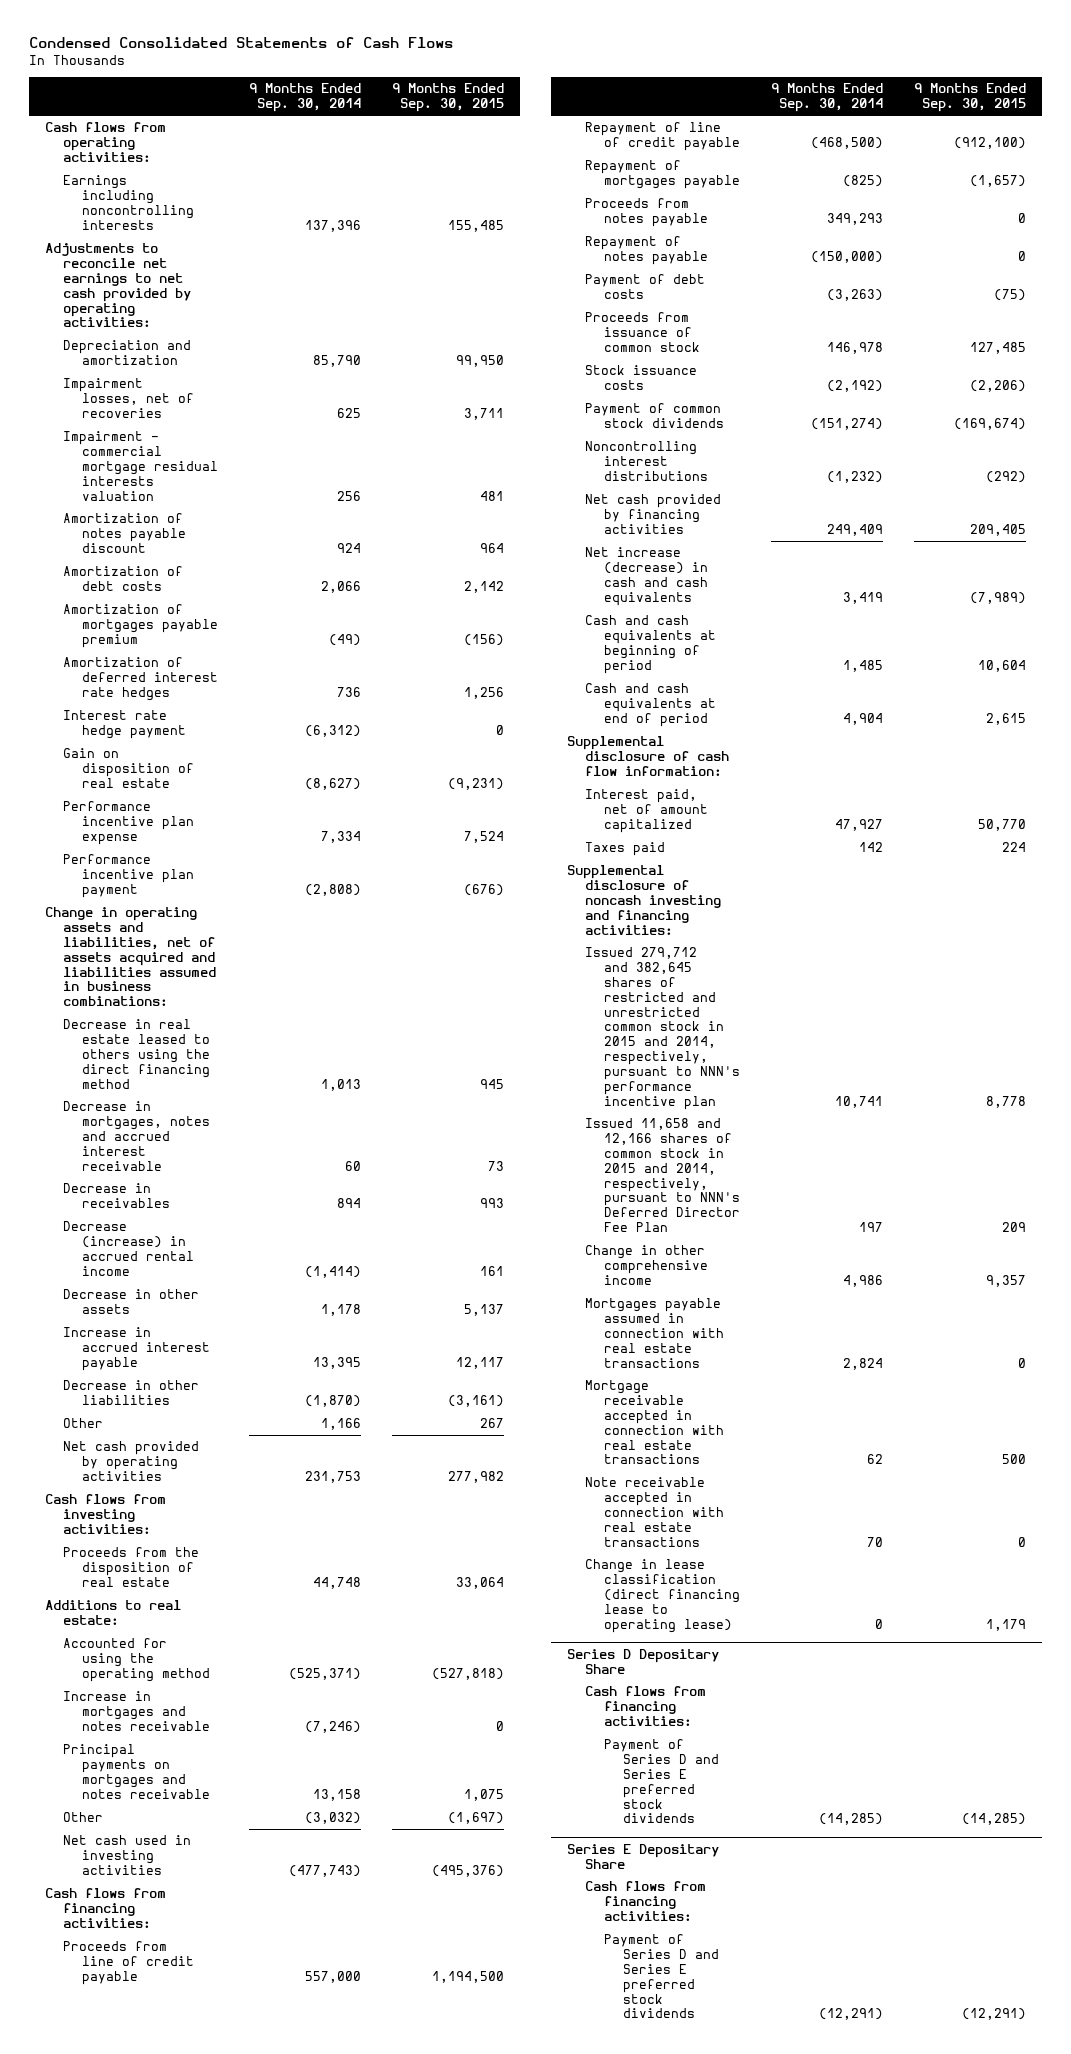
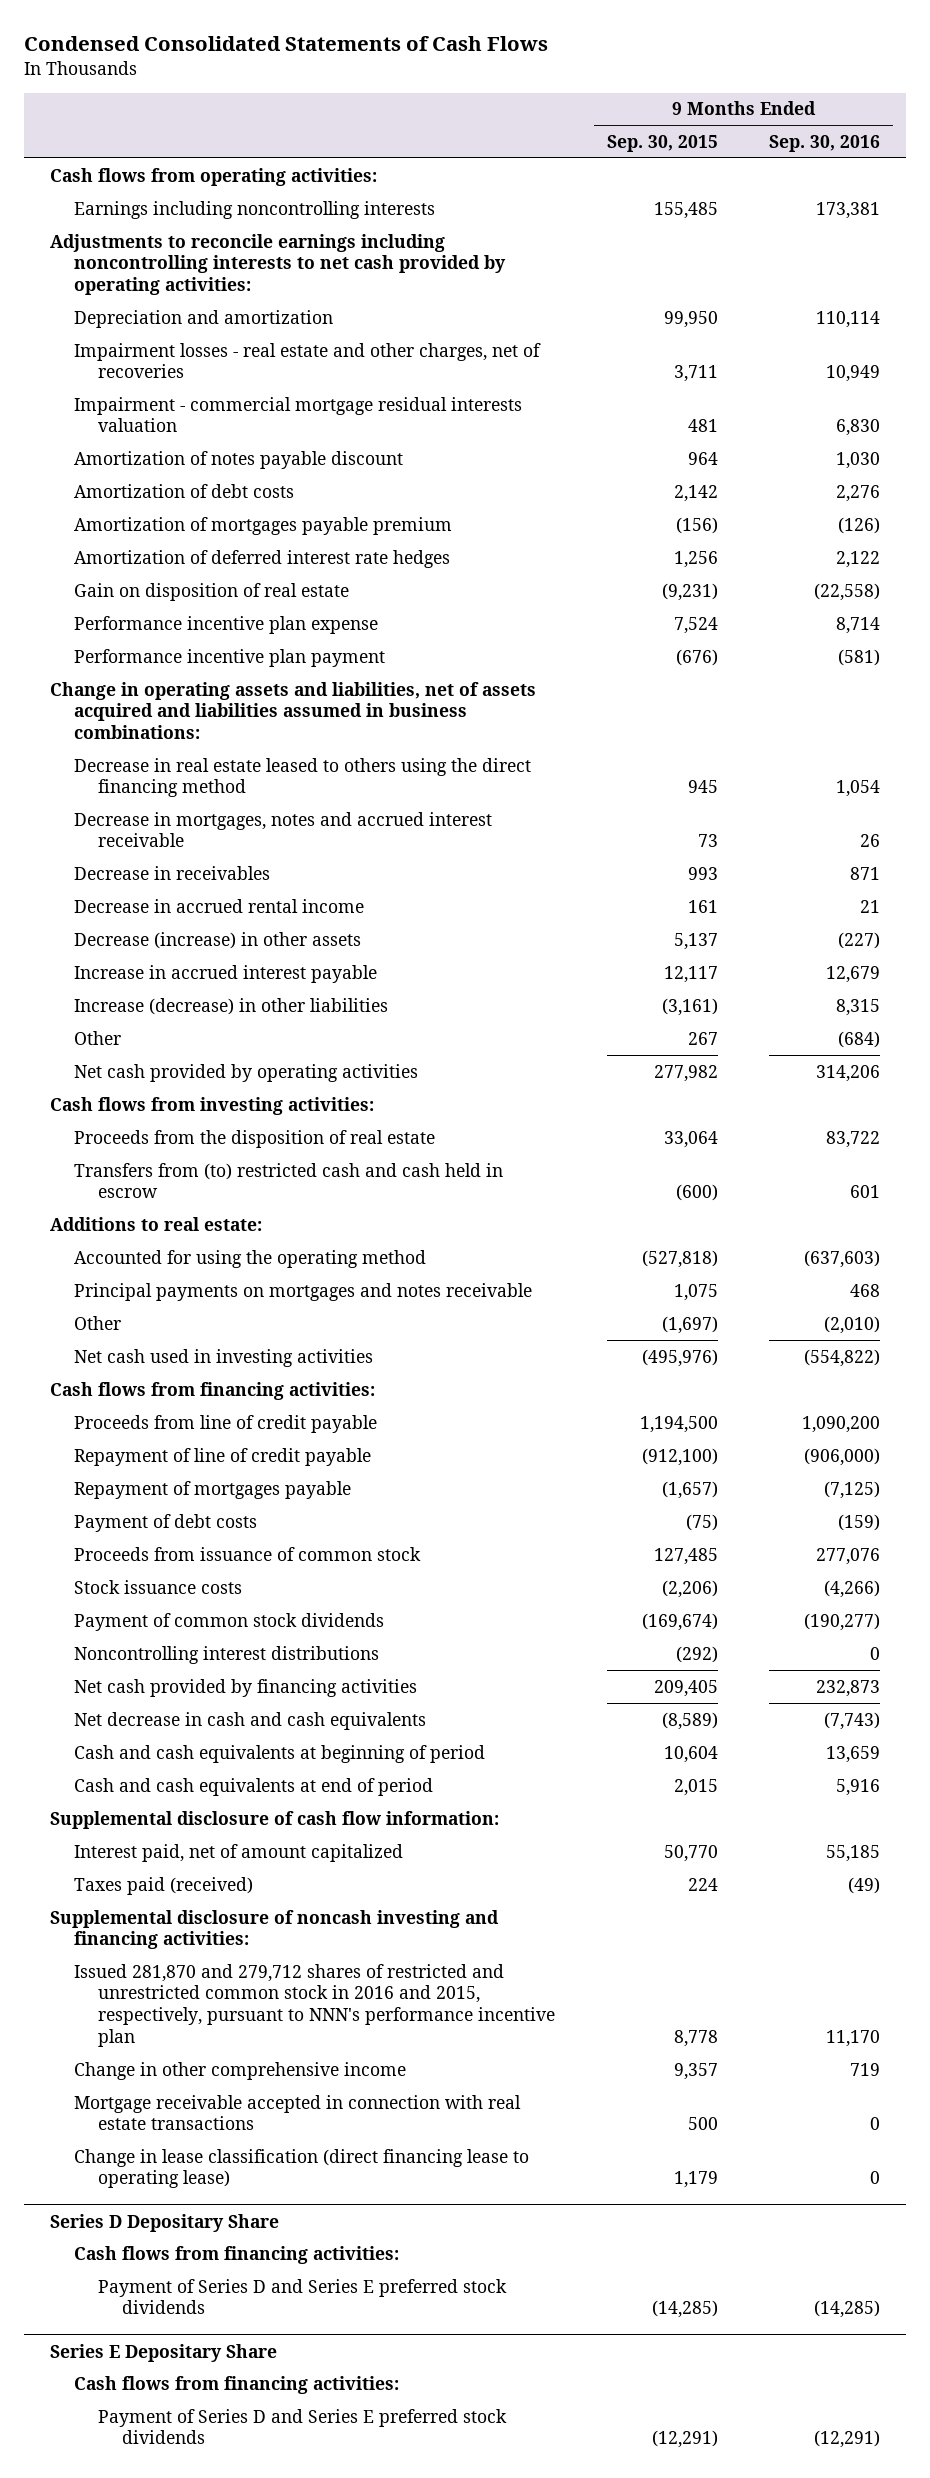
[249,83,362,113] 9 Months Ended Sep. 30, 2014 -> none
none -> [769,134,881,152] Sep. 30, 2016
[44,243,192,328] Adjustments to reconcile net earnings to net cash provided by operating activities: -> [49,233,506,296] Adjustments to reconcile earnings including noncontrolling interests to net cash provided by operating activities:
[63,378,194,418] Impairment losses, net of recoveries -> [73,342,541,379] Impairment losses - real estate and other charges, net of recoveries
[63,710,186,740] Interest rate hedge payment -> none
[63,1221,194,1276] Decrease (increase) in accrued rental income -> [73,898,364,913] Decrease in accrued rental income
[63,1289,200,1315] Decrease in other assets -> [73,931,361,949] Decrease (increase) in other assets
[63,1380,200,1406] Decrease in other liabilities -> [73,997,388,1015] Increase (decrease) in other liabilities
none -> [73,1162,503,1199] Transfers from (to) restricted cash and cash held in escrow
[63,1691,210,1731] Increase in mortgages and notes receivable -> none
[432,1864,505,1877] (495,376) -> [641,1348,718,1367] (495,976)
[585,198,708,228] Proceeds from notes payable -> none
[585,236,708,266] Repayment of notes payable -> none
[585,547,708,606] Net increase (decrease) in cash and cash equivalents -> [73,1711,426,1730] Net decrease in cash and cash equivalents
[970,591,1027,604] (7,989) -> [661,1711,718,1730] (8,589)
[986,712,1027,725] 2,615 -> [673,1778,718,1796] 2,015
[585,842,666,857] Taxes paid -> [73,1876,253,1895] Taxes paid (received)
[585,1118,740,1233] Issued 11,658 and 12,166 shares of common stock in 2015 and 2014, respectively, pursuant to NNN's Deferred Director Fee Plan -> none
[585,947,740,1110] Issued 279,712 and 382,645 shares of restricted and unrestricted common stock in 2015 and 2014, respectively, pursuant to NNN's performance incentive plan -> [73,1963,555,2048] Issued 281,870 and 279,712 shares of restricted and unrestricted common stock in 2016 and 2015, respectively, pursuant to NNN's performance incentive plan
[585,1298,724,1368] Mortgages payable assumed in connection with real estate transactions -> none
[585,1477,724,1547] Note receivable accepted in connection with real estate transactions -> none

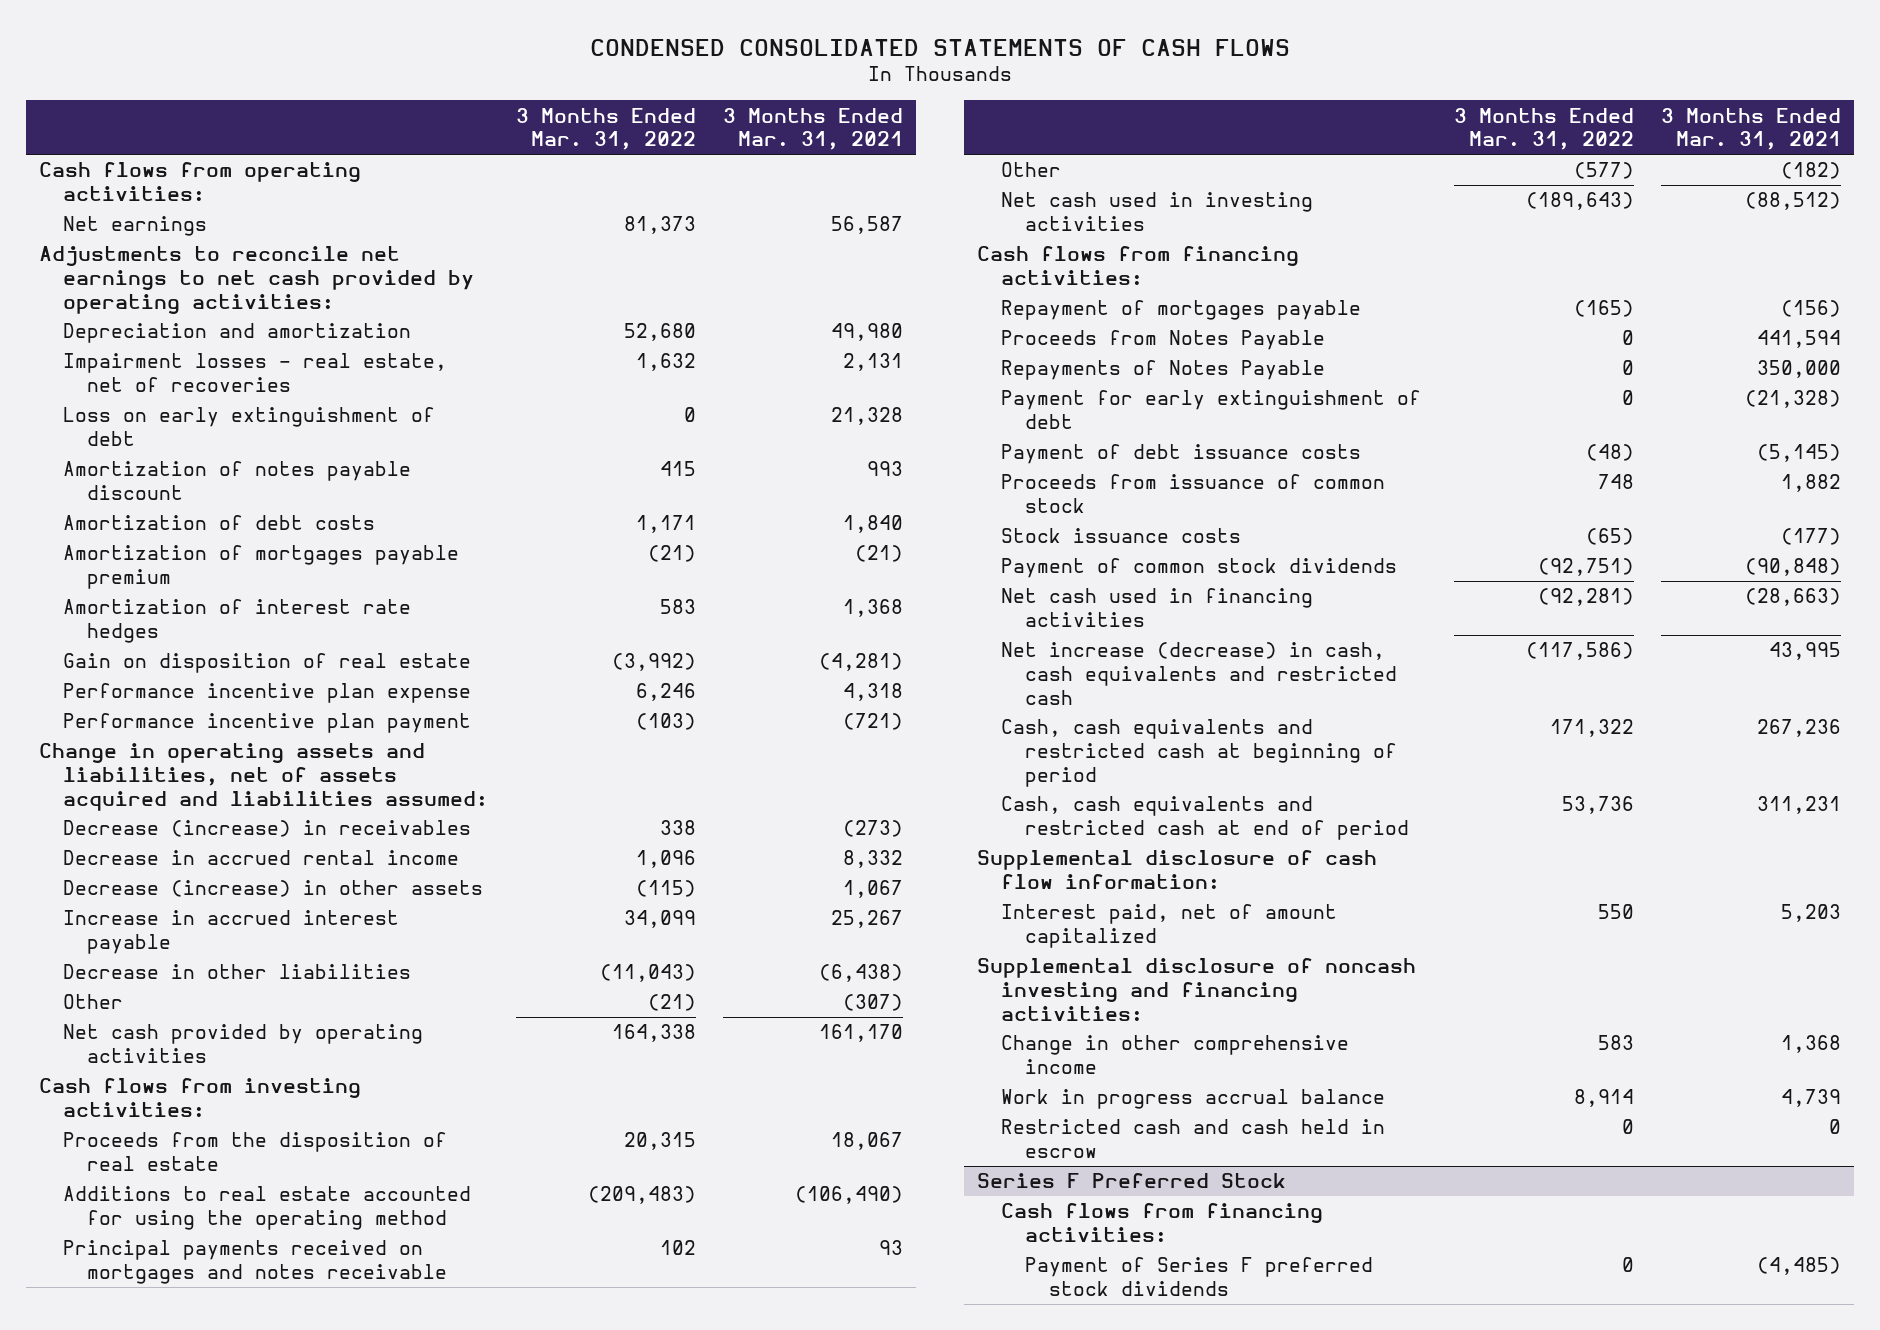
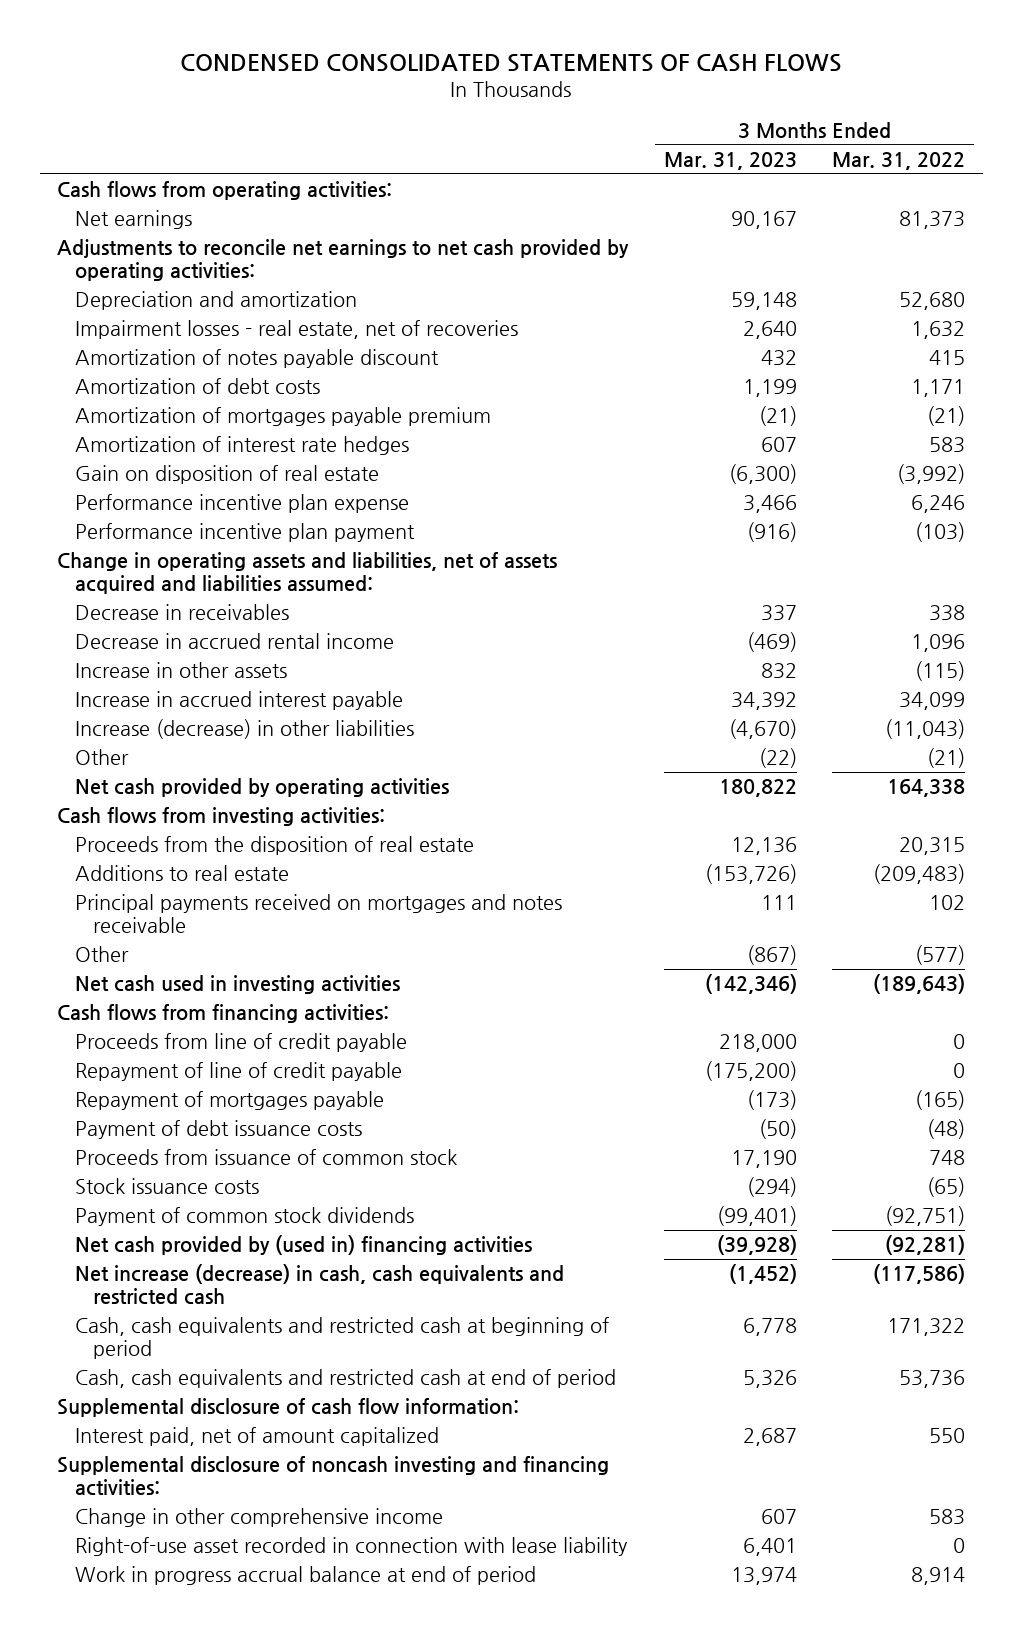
[722,107,903,151] 3 Months Ended Mar. 31, 2021 -> none
none -> [663,151,797,170] Mar. 31, 2023
[63,407,436,446] Loss on early extinguishment of debt -> none
[63,820,472,838] Decrease (increase) in receivables -> [75,604,290,621] Decrease in receivables
[63,880,484,898] Decrease (increase) in other assets -> [75,662,288,679] Increase in other assets
[63,964,412,980] Decrease in other liabilities -> [75,719,415,740] Increase (decrease) in other liabilities
[63,1186,472,1230] Additions to real estate accounted for using the operating method -> [75,865,290,882] Additions to real estate
none -> [75,1033,408,1053] Proceeds from line of credit payable
none -> [75,1062,403,1082] Repayment of line of credit payable
[1001,330,1326,351] Proceeds from Notes Payable -> none
[1001,360,1326,381] Repayments of Notes Payable -> none
[1001,390,1422,429] Payment for early extinguishment of debt -> none
[1001,588,1314,627] Net cash used in financing activities -> [75,1235,533,1256] Net cash provided by (used in) financing activities
[1001,1119,1386,1158] Restricted cash and cash held in escrow -> none
[977,1173,1287,1189] Series F Preferred Stock -> none
[1001,1203,1324,1242] Cash flows from financing activities: -> none
[1025,1257,1374,1296] Payment of Series F preferred stock dividends -> none
none -> [75,1537,629,1557] Right-of-use asset recorded in connection with lease liability
[1001,1089,1386,1110] Work in progress accrual balance -> [75,1566,537,1586] Work in progress accrual balance at end of period

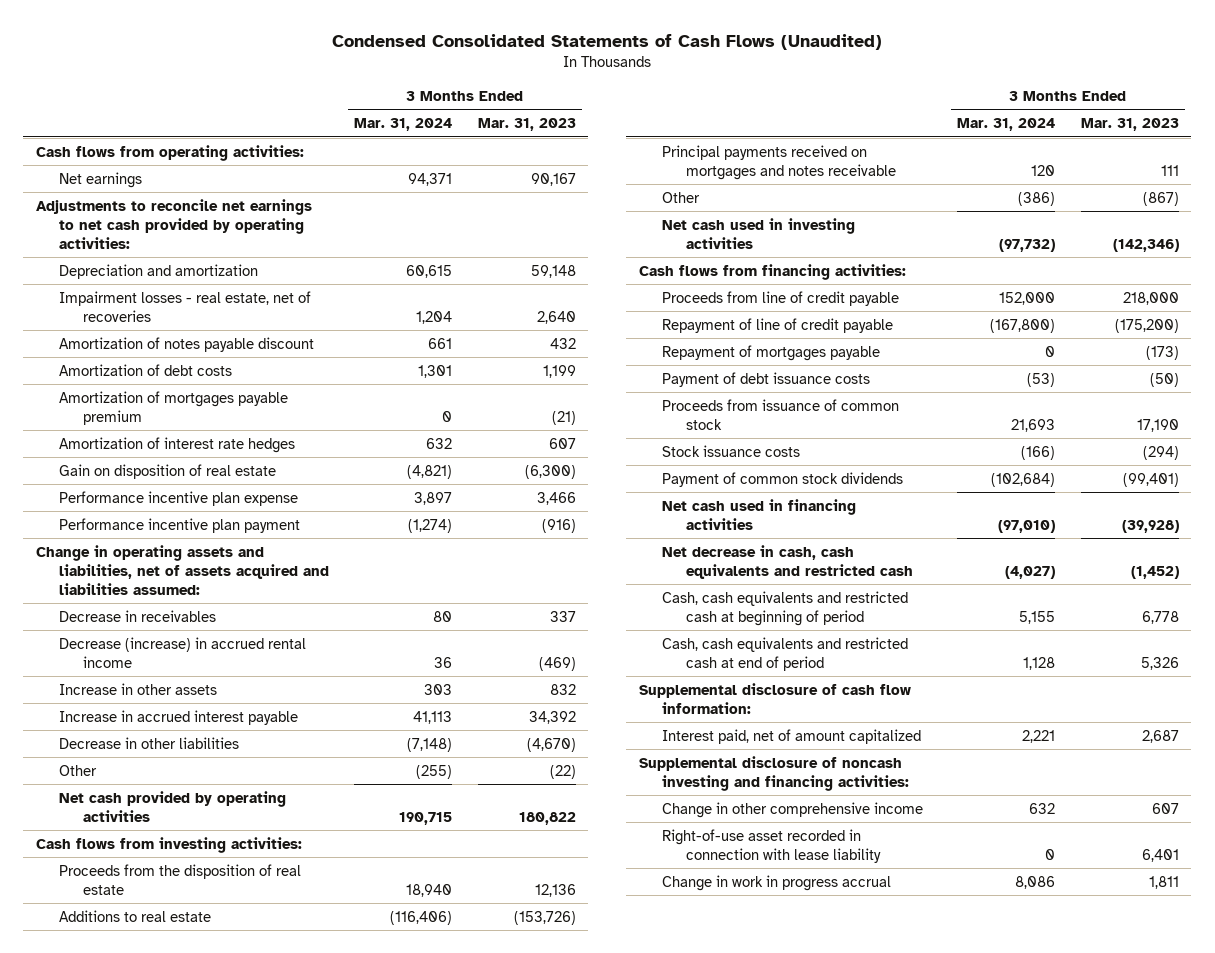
[180,54,843,73] CONDENSED CONSOLIDATED STATEMENTS OF CASH FLOWS -> [332,33,883,50] Condensed Consolidated Statements of Cash Flows (Unaudited)
[832,151,966,170] Mar. 31, 2022 -> none
none -> [354,118,453,132] Mar. 31, 2024
[75,633,395,650] Decrease in accrued rental income -> [59,636,307,668] Decrease (increase) in accrued rental income
[75,719,415,740] Increase (decrease) in other liabilities -> [59,736,240,749] Decrease in other liabilities
[75,1235,533,1256] Net cash provided by (used in) financing activities -> [662,498,857,530] Net cash used in financing activities
[75,1264,565,1306] Net increase (decrease) in cash, cash equivalents and restricted cash -> [662,544,913,579] Net decrease in cash, cash equivalents and restricted cash
[75,1566,537,1586] Work in progress accrual balance at end of period -> none
none -> [662,874,892,891] Change in work in progress accrual

